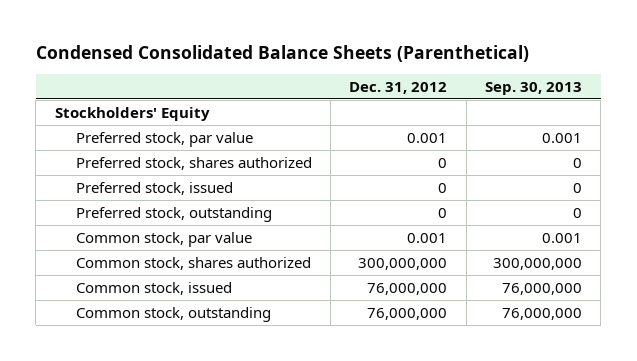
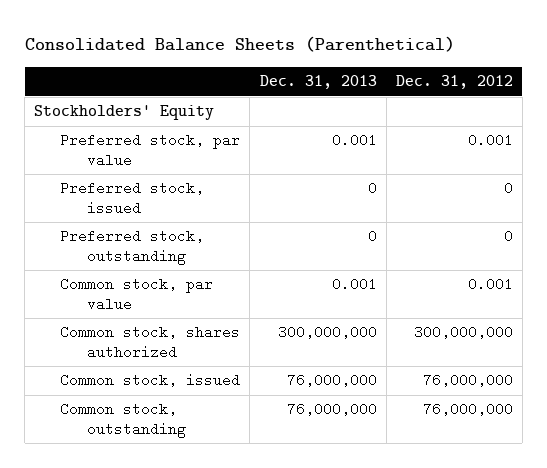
[35,45,529,63] Condensed Consolidated Balance Sheets (Parenthetical) -> [24,36,455,53] Consolidated Balance Sheets (Parenthetical)
[484,82,582,96] Sep. 30, 2013 -> none
none -> [259,75,377,90] Dec. 31, 2013
[75,156,312,170] Preferred stock, shares authorized -> none

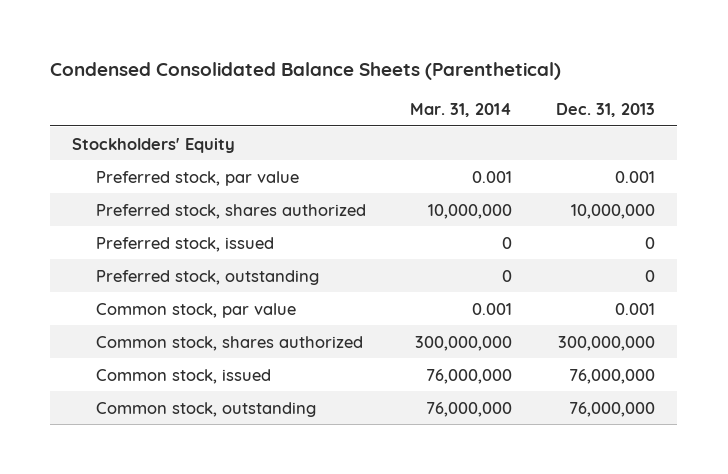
[24,36,455,53] Consolidated Balance Sheets (Parenthetical) -> [50,62,562,81] Condensed Consolidated Balance Sheets (Parenthetical)
[395,75,513,90] Dec. 31, 2012 -> none
none -> [410,103,513,118] Mar. 31, 2014
none -> [95,203,366,219] Preferred stock, shares authorized

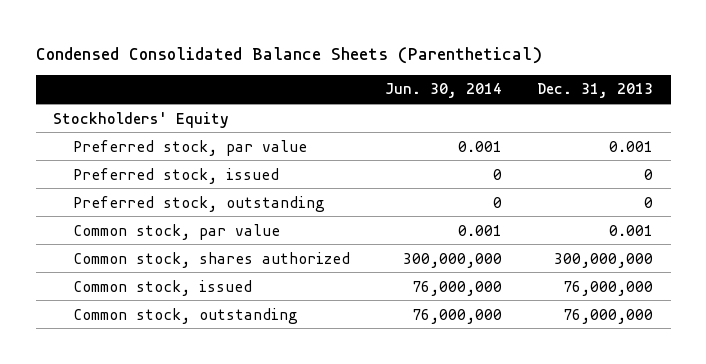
[410,103,513,118] Mar. 31, 2014 -> none
none -> [384,83,502,99] Jun. 30, 2014
[95,203,366,219] Preferred stock, shares authorized -> none

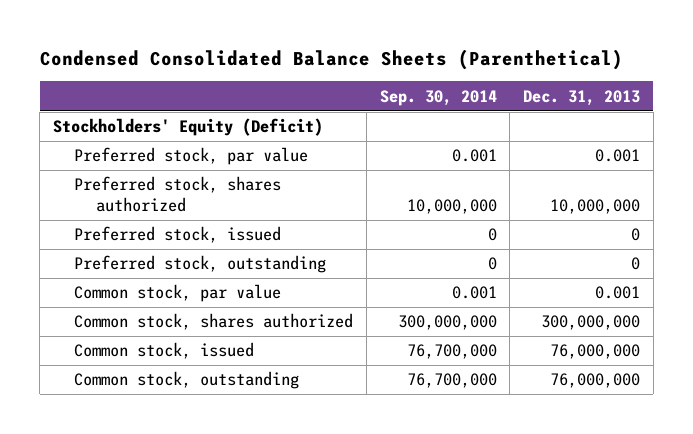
[384,83,502,99] Jun. 30, 2014 -> none
none -> [379,89,497,106] Sep. 30, 2014
[53,111,230,128] Stockholders' Equity -> [52,118,323,137] Stockholders' Equity (Deficit)
none -> [74,176,282,212] Preferred stock, shares authorized

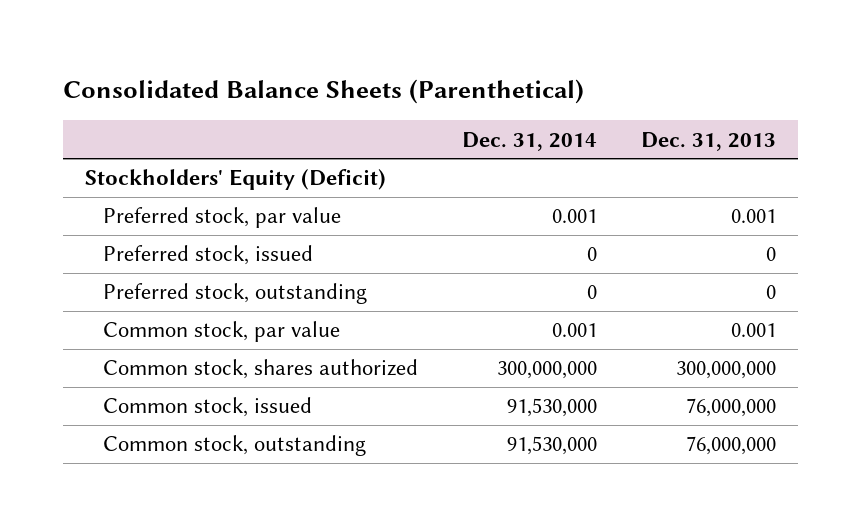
[39,49,623,71] Condensed Consolidated Balance Sheets (Parenthetical) -> [62,78,584,104] Consolidated Balance Sheets (Parenthetical)
[379,89,497,106] Sep. 30, 2014 -> none
none -> [461,131,597,151] Dec. 31, 2014
[74,176,282,212] Preferred stock, shares authorized -> none

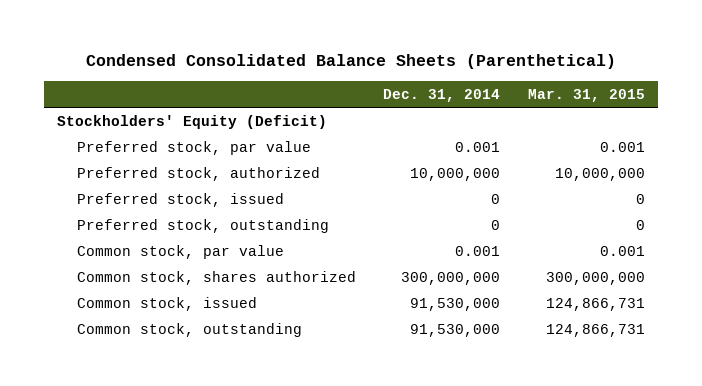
[62,78,584,104] Consolidated Balance Sheets (Parenthetical) -> [86,54,617,70] Condensed Consolidated Balance Sheets (Parenthetical)
[640,131,776,151] Dec. 31, 2013 -> none
none -> [527,88,645,102] Mar. 31, 2015
none -> [77,167,321,182] Preferred stock, authorized

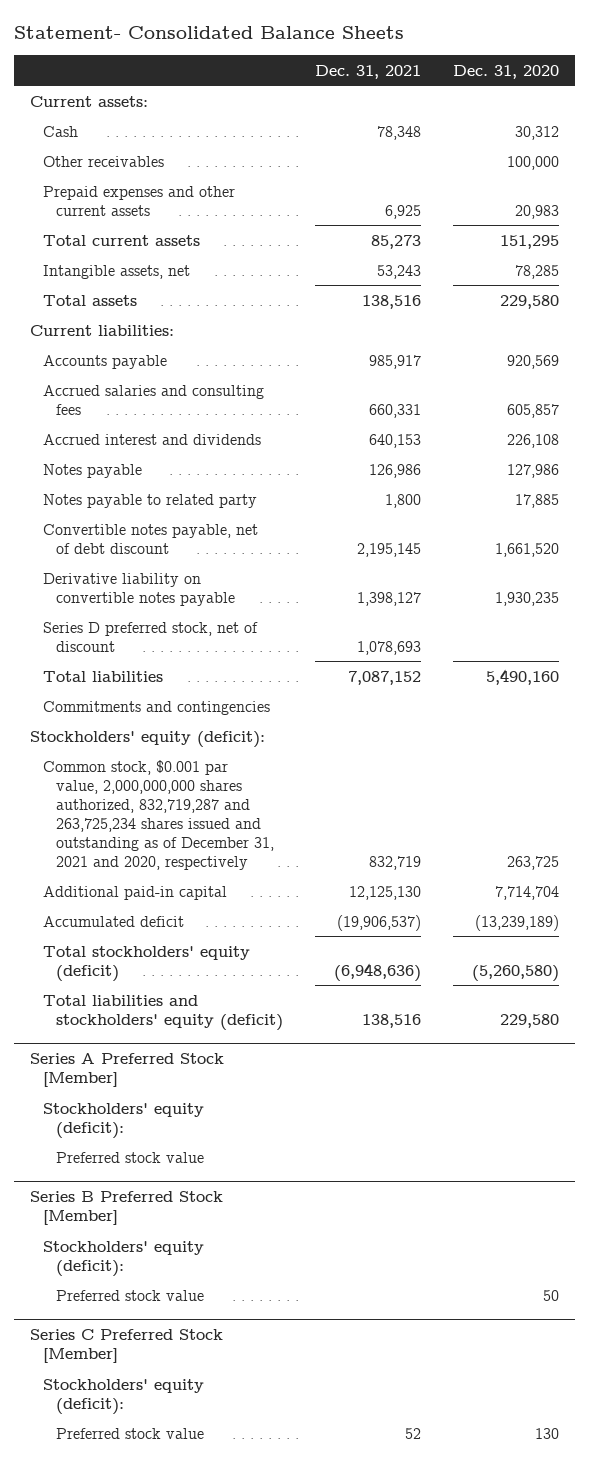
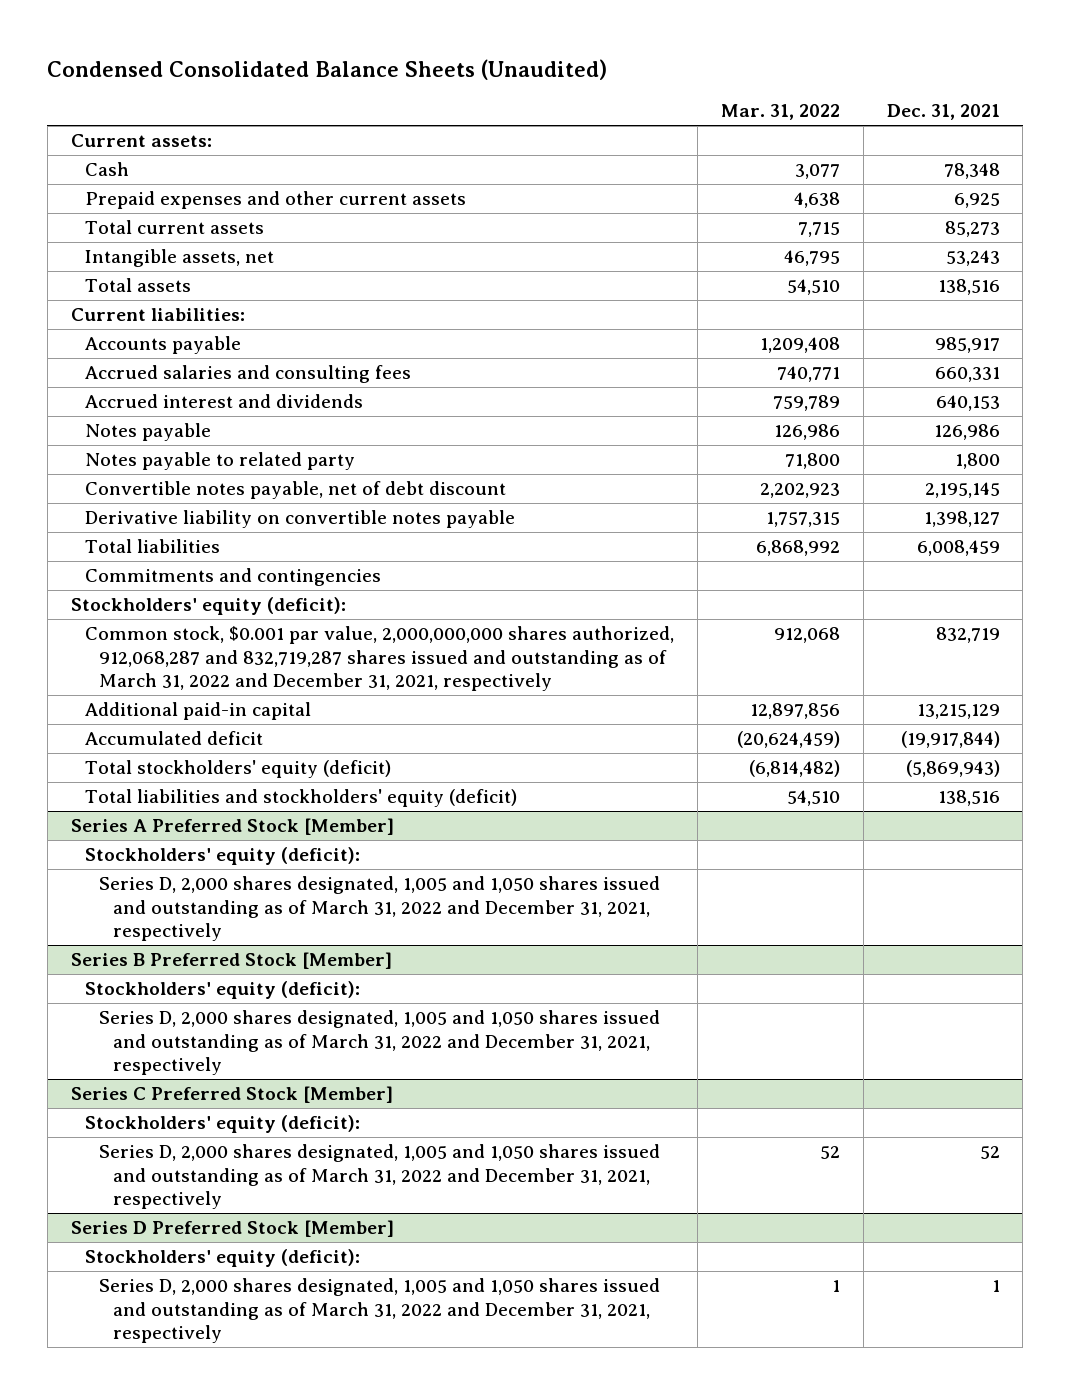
[14,25,405,39] Statement- Consolidated Balance Sheets -> [47,58,608,80] Condensed Consolidated Balance Sheets (Unaudited)
[452,64,559,79] Dec. 31, 2020 -> none
none -> [720,104,840,121] Mar. 31, 2022
[43,155,165,167] Other receivables -> none
[43,621,259,652] Series D preferred stock, net of discount -> none
[347,670,421,685] 7,087,152 -> [916,540,1000,557] 6,008,459
[43,759,275,870] Common stock, $0.001 par value, 2,000,000,000 shares authorized, 832,719,287 and 263,725,234 shares issued and outstanding as of December 31, 2021 and 2020, respectively -> [84,626,674,692] Common stock, $0.001 par value, 2,000,000,000 shares authorized, 912,068,287 and 832,719,287 shares issued and outstanding as of March 31, 2022 and December 31, 2021, respectively
[348,885,421,900] 12,125,130 -> [916,704,1000,720] 13,215,129
[336,914,421,931] (19,906,537) -> [900,731,1000,749] (19,917,844)
[333,962,421,982] (6,948,636) -> [905,760,1000,778] (5,869,943)
[56,1151,205,1163] Preferred stock value -> [99,876,661,942] Series D, 2,000 shares designated, 1,005 and 1,050 shares issued and outstanding as of March 31, 2022 and December 31, 2021, respectively
[56,1289,205,1301] Preferred stock value -> [99,1010,661,1076] Series D, 2,000 shares designated, 1,005 and 1,050 shares issued and outstanding as of March 31, 2022 and December 31, 2021, respectively
[56,1427,205,1439] Preferred stock value -> [99,1144,661,1210] Series D, 2,000 shares designated, 1,005 and 1,050 shares issued and outstanding as of March 31, 2022 and December 31, 2021, respectively
none -> [70,1220,394,1238] Series D Preferred Stock [Member]
none -> [84,1249,360,1268] Stockholders' equity (deficit):
none -> [99,1278,661,1344] Series D, 2,000 shares designated, 1,005 and 1,050 shares issued and outstanding as of March 31, 2022 and December 31, 2021, respectively

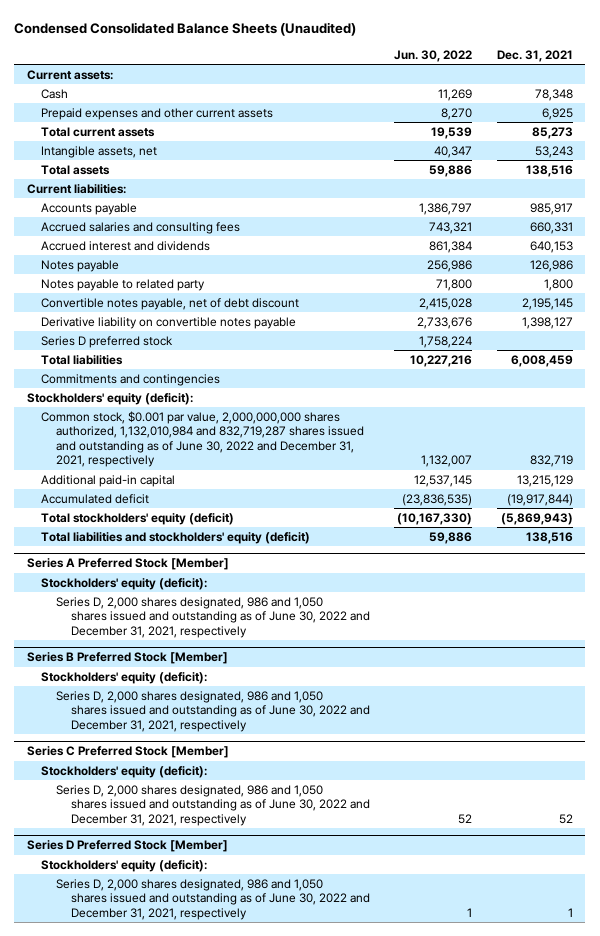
[720,104,840,121] Mar. 31, 2022 -> none
none -> [394,49,473,62] Jun. 30, 2022
none -> [41,335,174,348] Series D preferred stock
[84,626,674,692] Common stock, $0.001 par value, 2,000,000,000 shares authorized, 912,068,287 and 832,719,287 shares issued and outstanding as of March 31, 2022 and December 31, 2021, respectively -> [41,410,364,467] Common stock, $0.001 par value, 2,000,000,000 shares authorized, 1,132,010,984 and 832,719,287 shares issued and outstanding as of June 30, 2022 and December 31, 2021, respectively
[99,876,661,942] Series D, 2,000 shares designated, 1,005 and 1,050 shares issued and outstanding as of March 31, 2022 and December 31, 2021, respectively -> [55,596,370,638] Series D, 2,000 shares designated, 986 and 1,050 shares issued and outstanding as of June 30, 2022 and December 31, 2021, respectively
[99,1010,661,1076] Series D, 2,000 shares designated, 1,005 and 1,050 shares issued and outstanding as of March 31, 2022 and December 31, 2021, respectively -> [55,690,370,732] Series D, 2,000 shares designated, 986 and 1,050 shares issued and outstanding as of June 30, 2022 and December 31, 2021, respectively
[99,1144,661,1210] Series D, 2,000 shares designated, 1,005 and 1,050 shares issued and outstanding as of March 31, 2022 and December 31, 2021, respectively -> [55,784,370,826] Series D, 2,000 shares designated, 986 and 1,050 shares issued and outstanding as of June 30, 2022 and December 31, 2021, respectively
[99,1278,661,1344] Series D, 2,000 shares designated, 1,005 and 1,050 shares issued and outstanding as of March 31, 2022 and December 31, 2021, respectively -> [55,878,370,920] Series D, 2,000 shares designated, 986 and 1,050 shares issued and outstanding as of June 30, 2022 and December 31, 2021, respectively

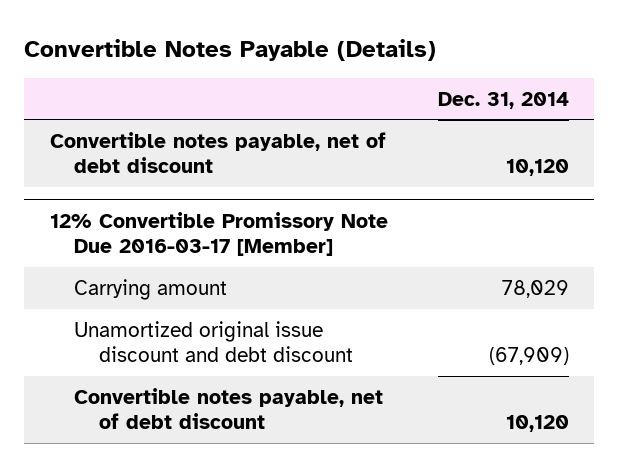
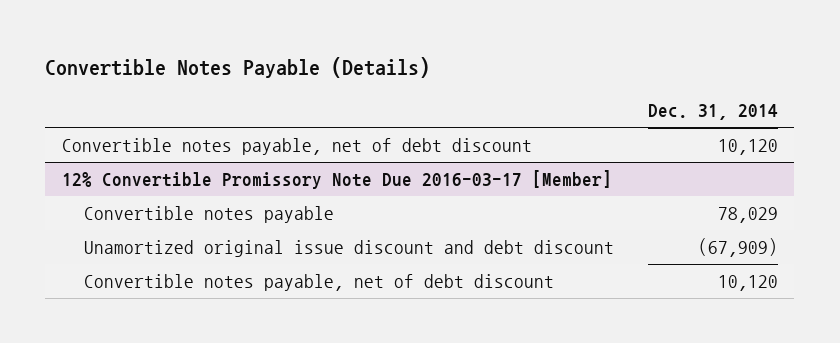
[74,278,228,300] Carrying amount -> [84,206,335,224] Convertible notes payable

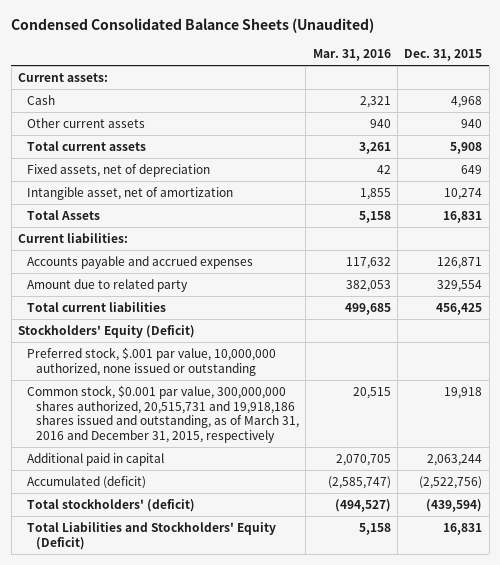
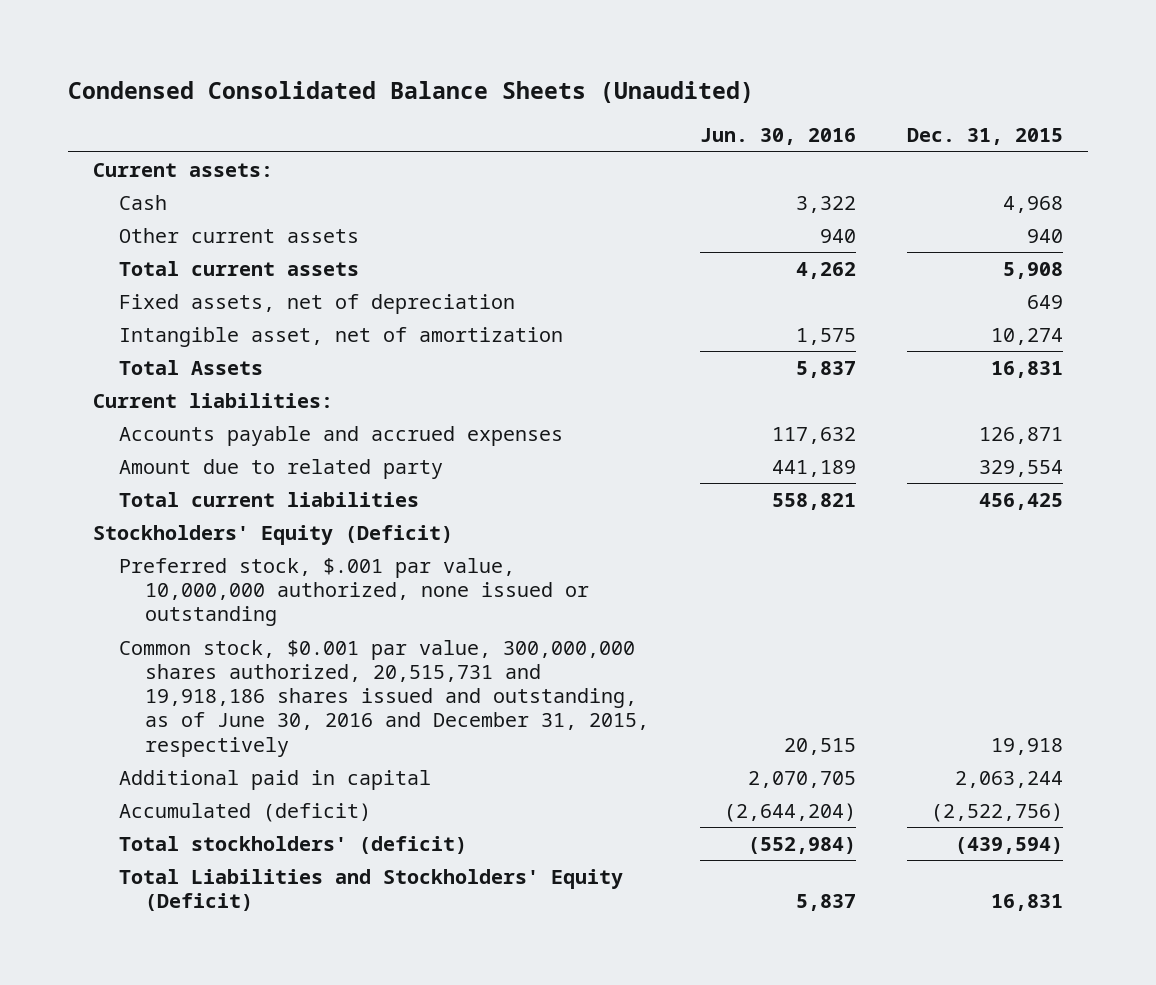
[312,49,391,62] Mar. 31, 2016 -> none
none -> [699,128,856,146] Jun. 30, 2016
[26,384,299,443] Common stock, $0.001 par value, 300,000,000 shares authorized, 20,515,731 and 19,918,186 shares issued and outstanding, as of March 31, 2016 and December 31, 2015, respectively -> [119,639,649,757] Common stock, $0.001 par value, 300,000,000 shares authorized, 20,515,731 and 19,918,186 shares issued and outstanding, as of June 30, 2016 and December 31, 2015, respectively

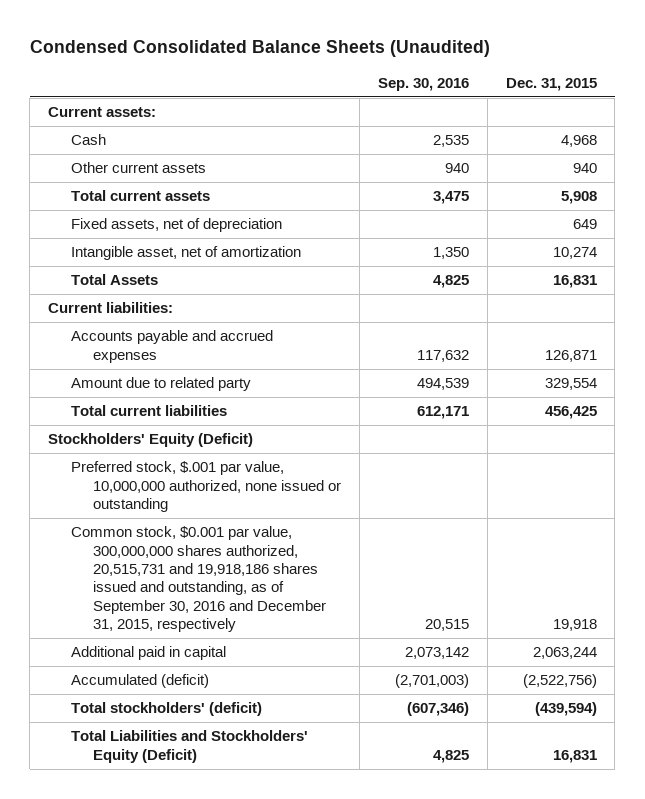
[699,128,856,146] Jun. 30, 2016 -> none
none -> [377,77,469,91] Sep. 30, 2016
[119,639,649,757] Common stock, $0.001 par value, 300,000,000 shares authorized, 20,515,731 and 19,918,186 shares issued and outstanding, as of June 30, 2016 and December 31, 2015, respectively -> [70,526,327,632] Common stock, $0.001 par value, 300,000,000 shares authorized, 20,515,731 and 19,918,186 shares issued and outstanding, as of September 30, 2016 and December 31, 2015, respectively

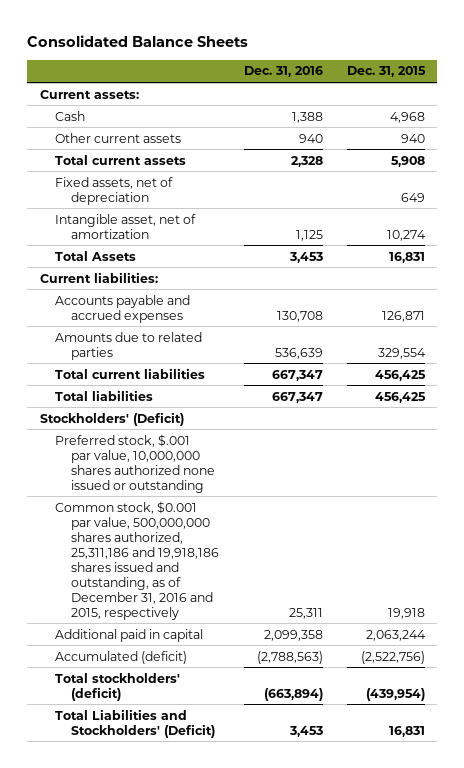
[29,40,490,58] Condensed Consolidated Balance Sheets (Unaudited) -> [27,35,249,48] Consolidated Balance Sheets
[377,77,469,91] Sep. 30, 2016 -> none
none -> [243,66,323,78] Dec. 31, 2016
[70,377,251,392] Amount due to related party -> [55,331,203,360] Amounts due to related parties
none -> [55,389,154,401] Total liabilities
[48,433,254,448] Stockholders' Equity (Deficit) -> [39,411,184,426] Stockholders' (Deficit)
[70,461,342,513] Preferred stock, $.001 par value, 10,000,000 authorized, none issued or outstanding -> [55,433,216,493] Preferred stock, $.001 par value, 10,000,000 shares authorized none issued or outstanding
[70,526,327,632] Common stock, $0.001 par value, 300,000,000 shares authorized, 20,515,731 and 19,918,186 shares issued and outstanding, as of September 30, 2016 and December 31, 2015, respectively -> [55,500,220,620] Common stock, $0.001 par value, 500,000,000 shares authorized, 25,311,186 and 19,918,186 shares issued and outstanding, as of December 31, 2016 and 2015, respectively
[534,702,597,717] (439,594) -> [365,687,425,701] (439,954)
[70,730,308,763] Total Liabilities and Stockholders' Equity (Deficit) -> [55,708,216,738] Total Liabilities and Stockholders' (Deficit)

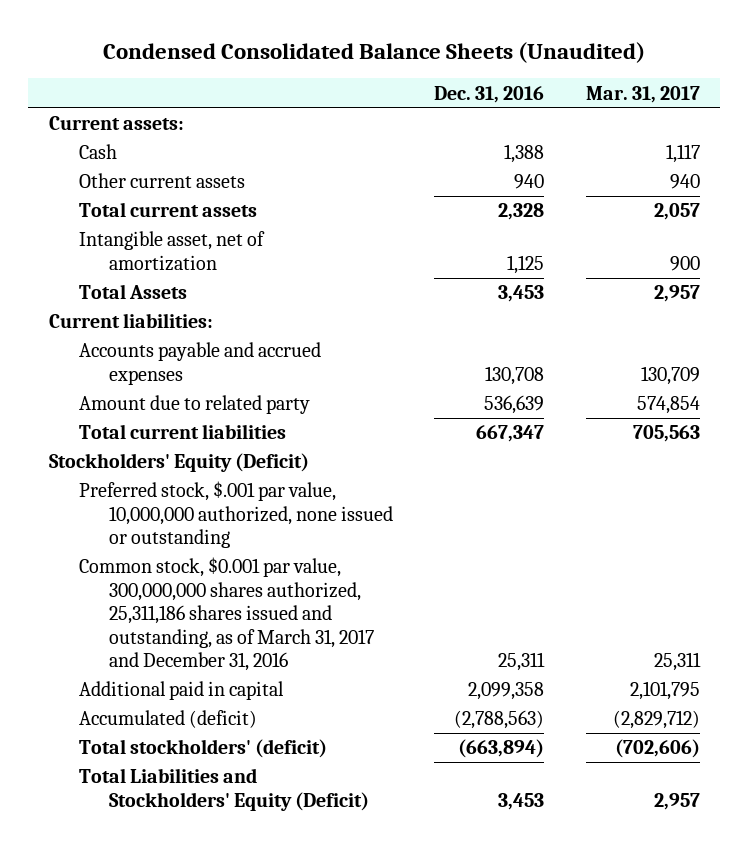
[27,35,249,48] Consolidated Balance Sheets -> [103,41,646,63] Condensed Consolidated Balance Sheets (Unaudited)
[346,66,426,78] Dec. 31, 2015 -> none
none -> [585,85,700,103] Mar. 31, 2017
[55,176,174,205] Fixed assets, net of depreciation -> none
[55,331,203,360] Amounts due to related parties -> [79,395,311,415] Amount due to related party
[55,389,154,401] Total liabilities -> none
[39,411,184,426] Stockholders' (Deficit) -> [49,453,310,473] Stockholders' Equity (Deficit)
[55,433,216,493] Preferred stock, $.001 par value, 10,000,000 shares authorized none issued or outstanding -> [79,481,393,549] Preferred stock, $.001 par value, 10,000,000 authorized, none issued or outstanding
[55,500,220,620] Common stock, $0.001 par value, 500,000,000 shares authorized, 25,311,186 and 19,918,186 shares issued and outstanding, as of December 31, 2016 and 2015, respectively -> [79,557,374,672] Common stock, $0.001 par value, 300,000,000 shares authorized, 25,311,186 shares issued and outstanding, as of March 31, 2017 and December 31, 2016
[55,708,216,738] Total Liabilities and Stockholders' (Deficit) -> [79,768,369,811] Total Liabilities and Stockholders' Equity (Deficit)

